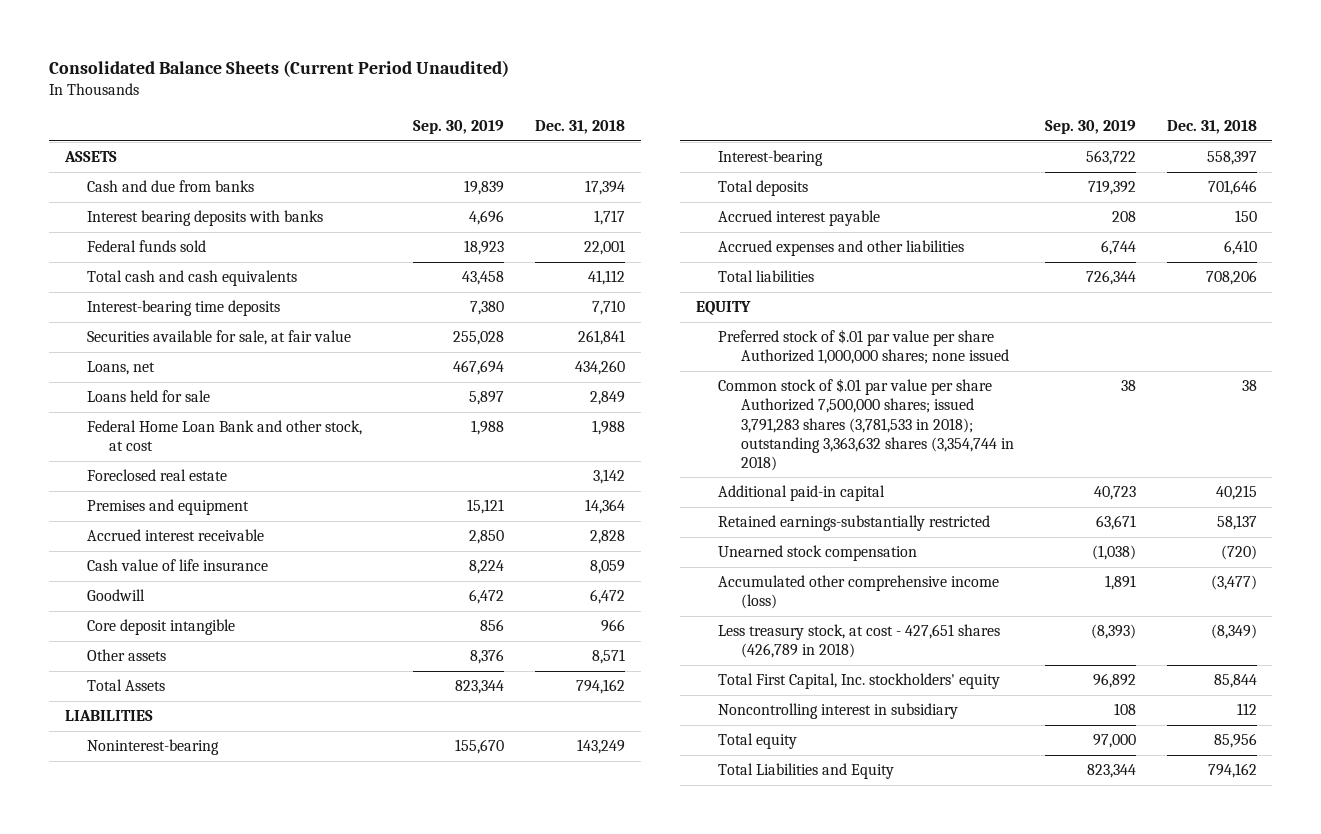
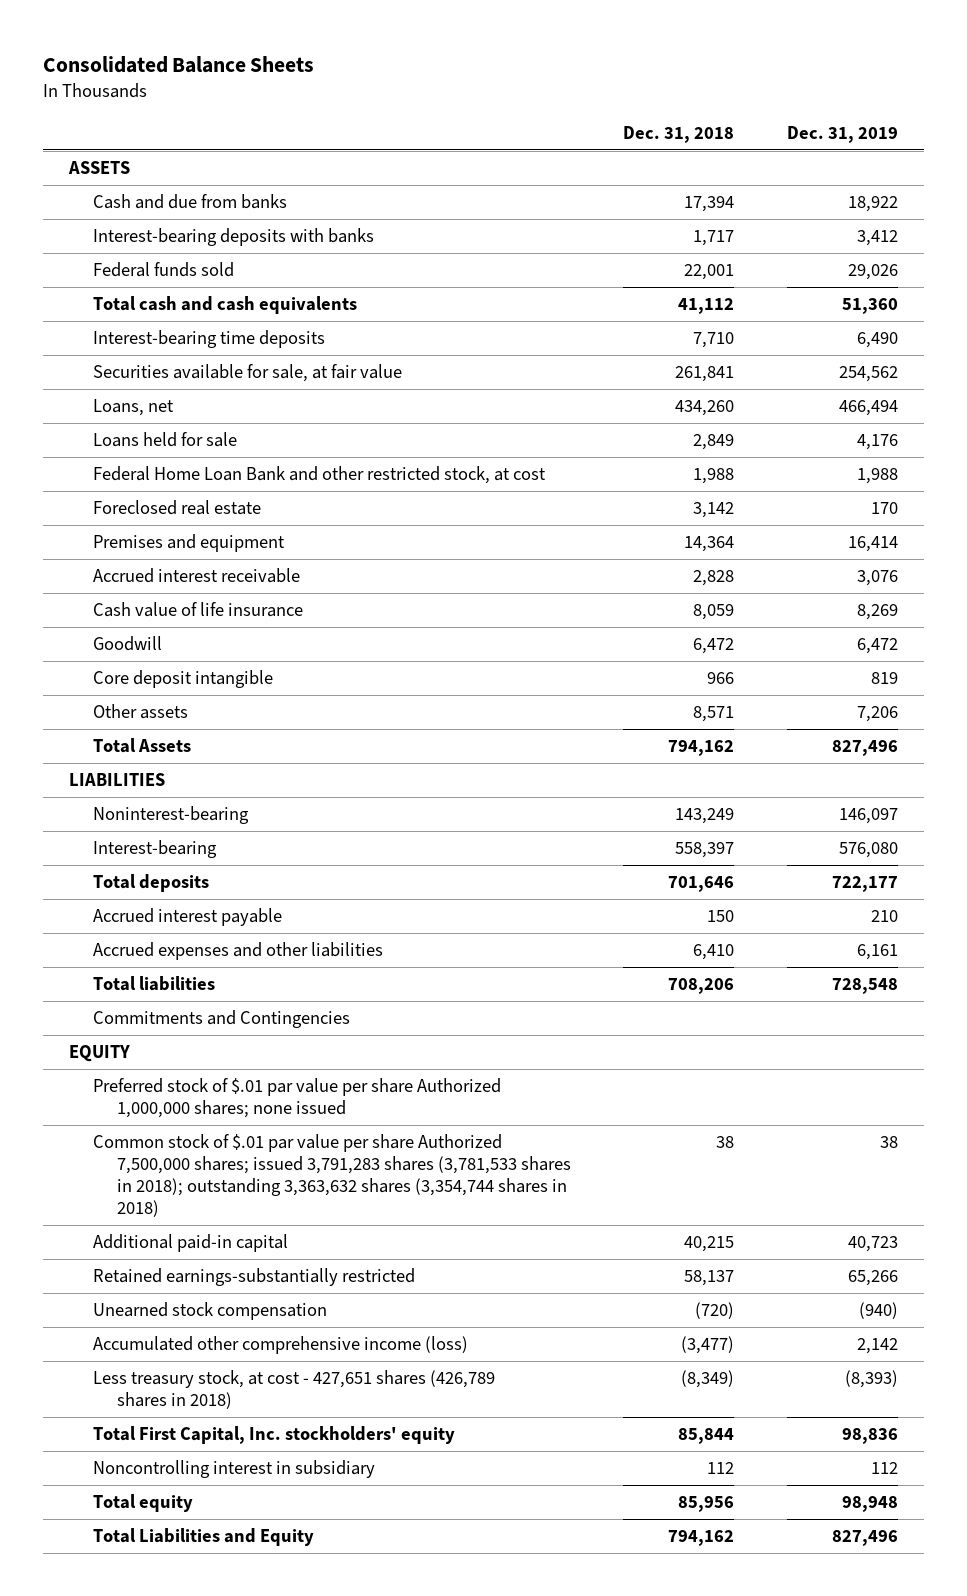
[49,59,510,77] Consolidated Balance Sheets (Current Period Unaudited) -> [42,55,314,73] Consolidated Balance Sheets
[413,120,505,135] Sep. 30, 2019 -> none
none -> [786,125,898,143] Dec. 31, 2019
[87,210,324,227] Interest bearing deposits with banks -> [92,228,374,247] Interest-bearing deposits with banks
[87,420,363,452] Federal Home Loan Bank and other stock, at cost -> [92,466,546,485] Federal Home Loan Bank and other restricted stock, at cost
none -> [92,1010,350,1029] Commitments and Contingencies
[718,378,1014,471] Common stock of $.01 par value per share Authorized 7,500,000 shares; issued 3,791,283 shares (3,781,533 in 2018); outstanding 3,363,632 shares (3,354,744 in 2018) -> [92,1134,571,1217] Common stock of $.01 par value per share Authorized 7,500,000 shares; issued 3,791,283 shares (3,781,533 shares in 2018); outstanding 3,363,632 shares (3,354,744 shares in 2018)
[718,624,1001,659] Less treasury stock, at cost - 427,651 shares (426,789 in 2018) -> [92,1370,495,1410] Less treasury stock, at cost - 427,651 shares (426,789 shares in 2018)

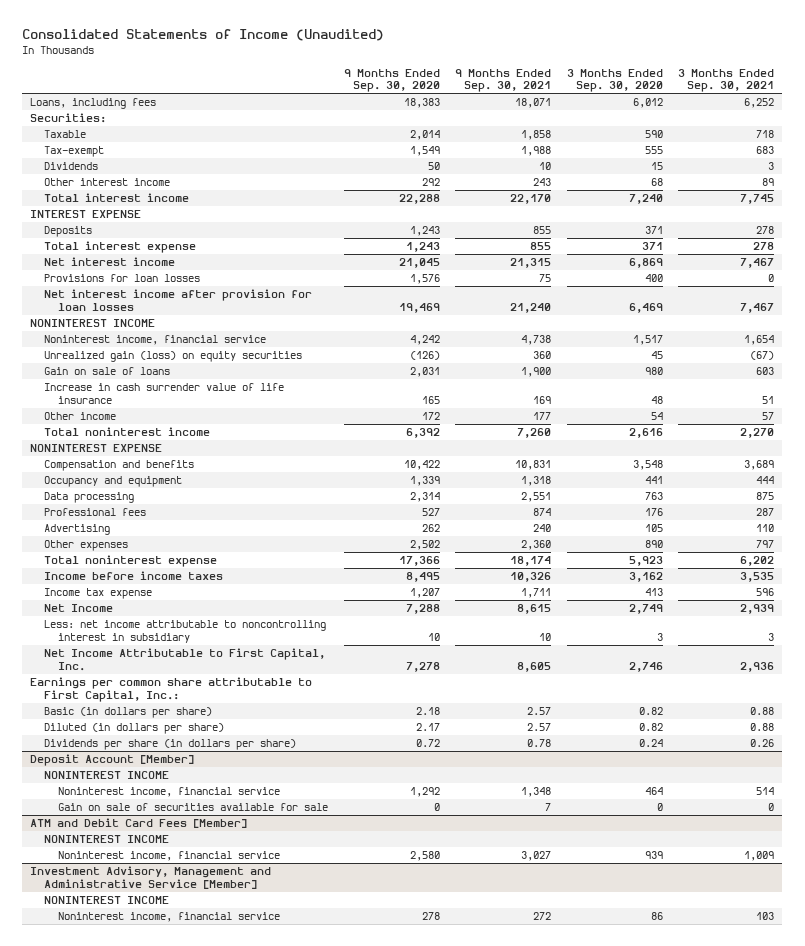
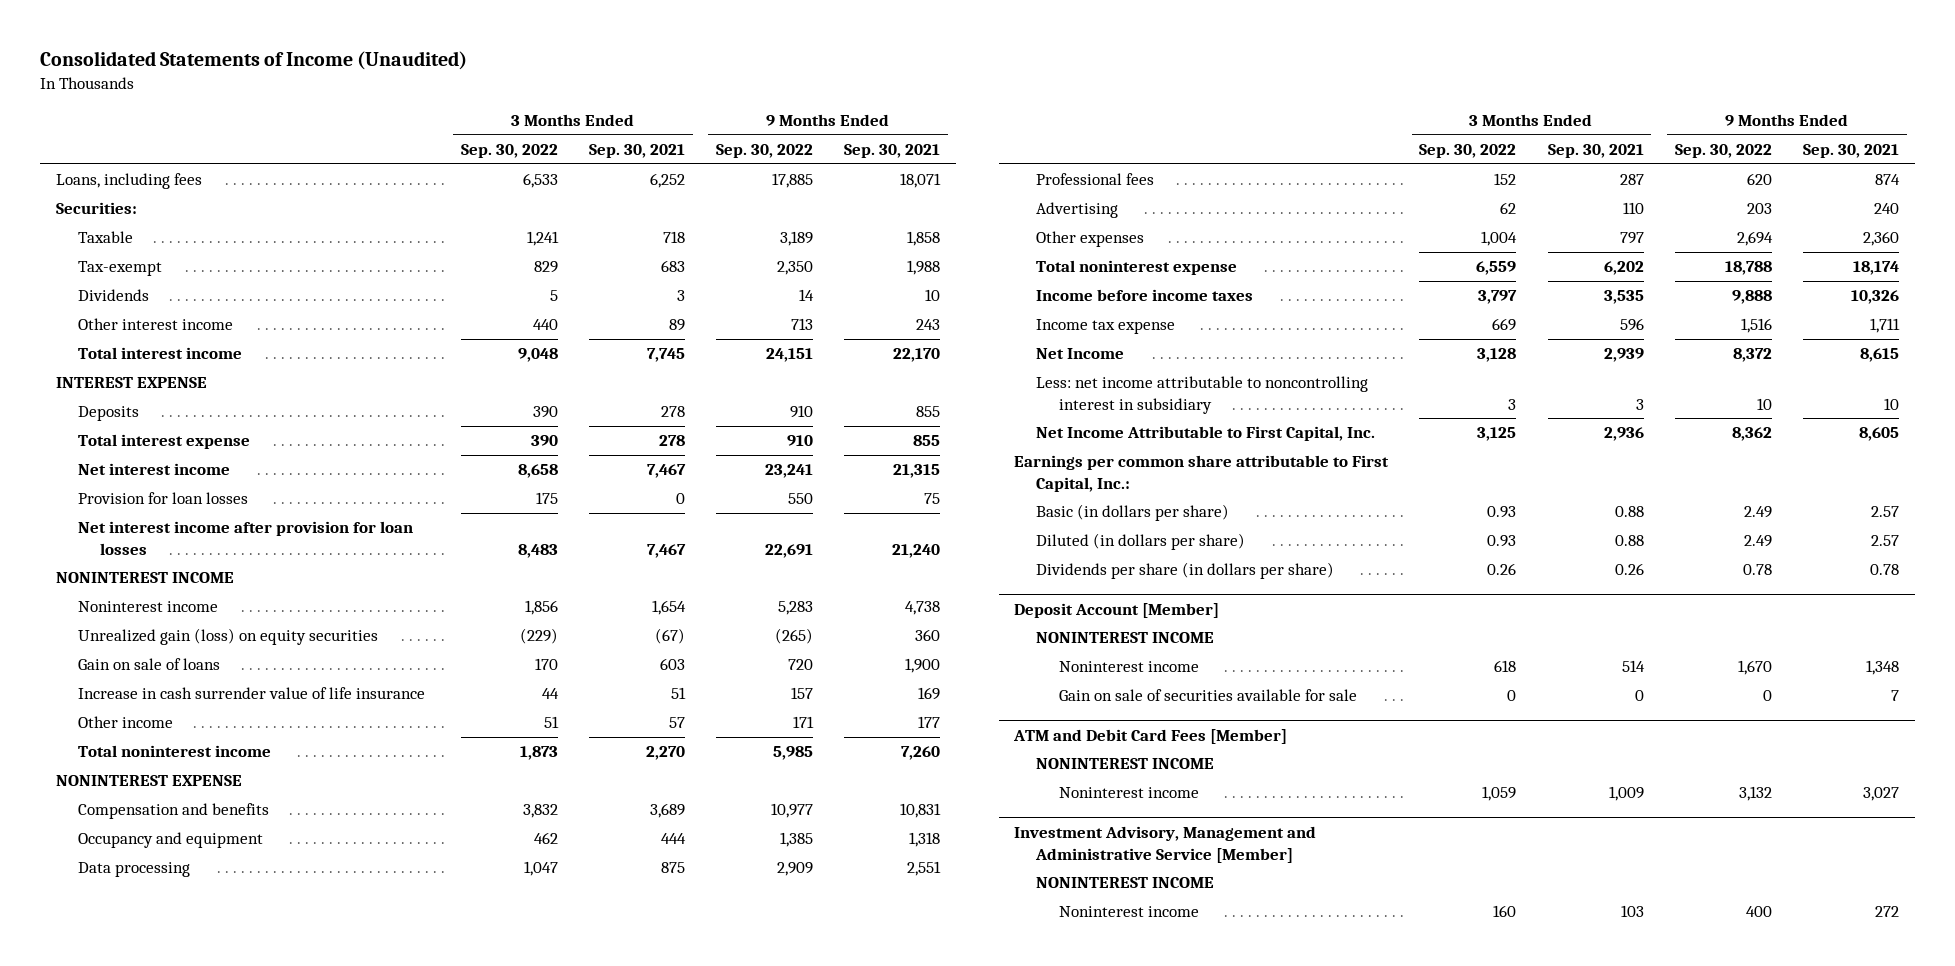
[343,68,440,93] 9 Months Ended Sep. 30, 2020 -> none
[566,68,663,93] 3 Months Ended Sep. 30, 2020 -> none
none -> [460,144,558,159] Sep. 30, 2022
none -> [716,144,814,159] Sep. 30, 2022
[44,274,201,283] Provisions for loan losses -> [77,492,248,505] Provision for loan losses
[44,335,267,346] Noninterest income, financial service -> [77,601,218,613] Noninterest income
[57,787,280,798] Noninterest income, financial service -> [1058,661,1199,673] Noninterest income
[57,851,280,862] Noninterest income, financial service -> [1058,787,1199,799] Noninterest income
[57,912,280,923] Noninterest income, financial service -> [1058,906,1199,918] Noninterest income

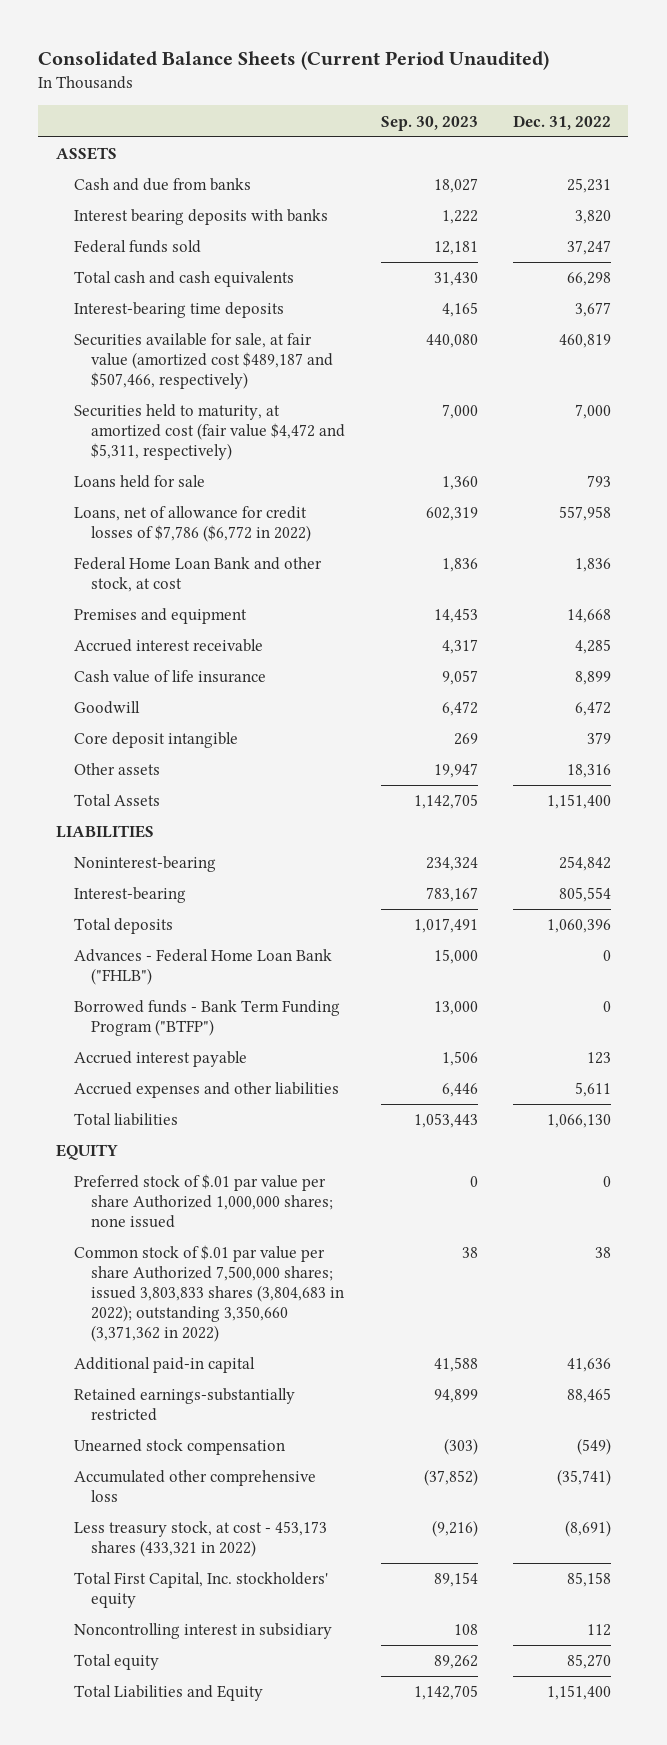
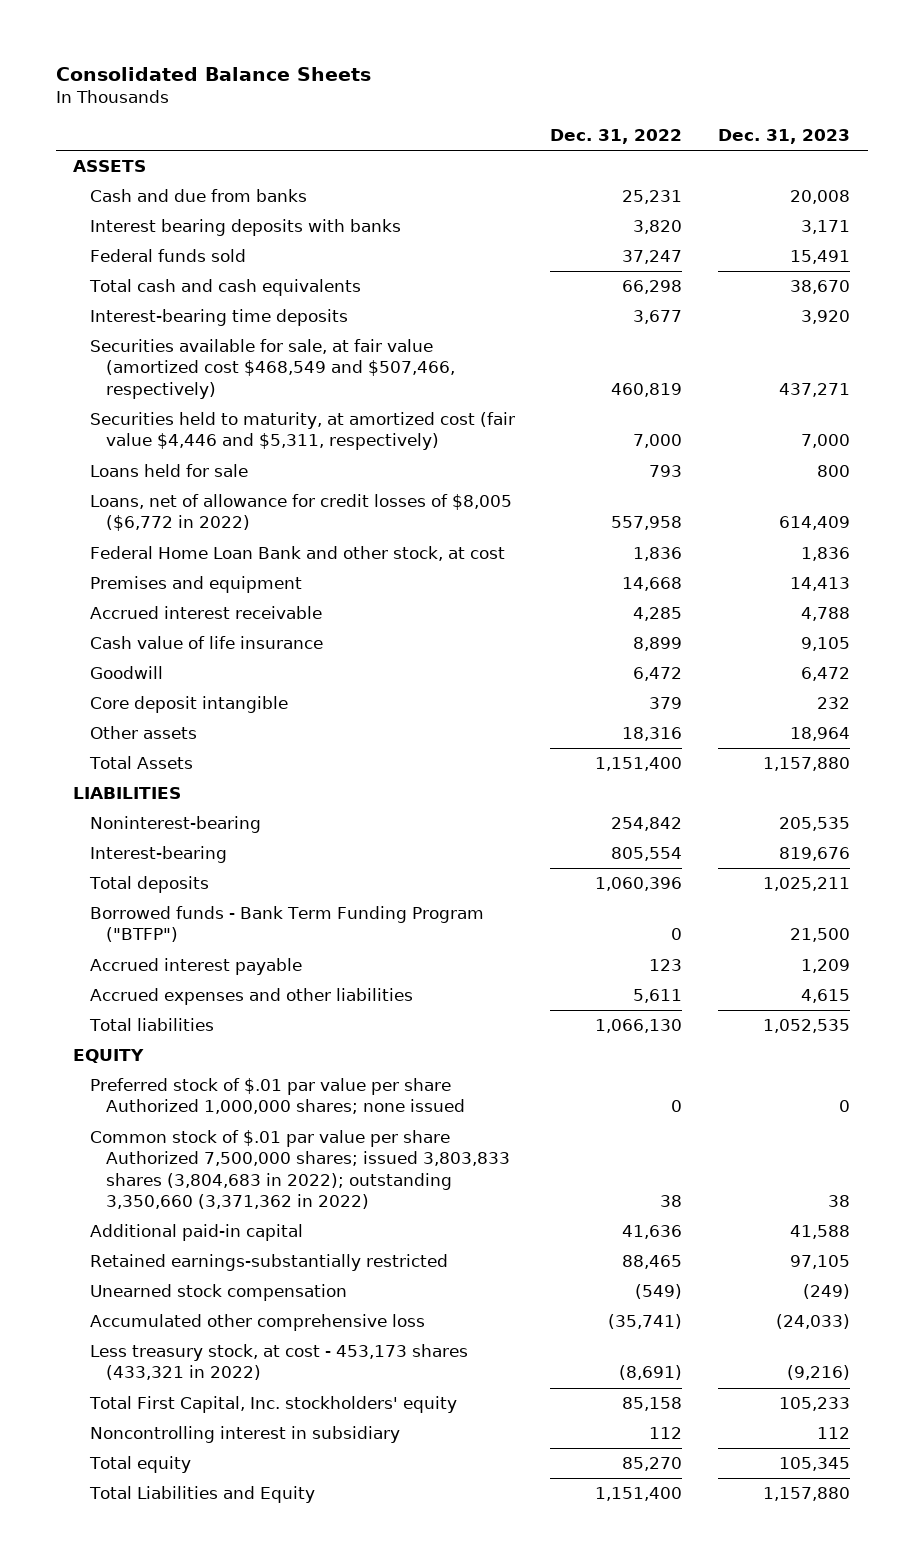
[38,50,550,70] Consolidated Balance Sheets (Current Period Unaudited) -> [55,67,371,82] Consolidated Balance Sheets
[380,115,478,131] Sep. 30, 2023 -> none
none -> [718,128,851,144] Dec. 31, 2023
[73,333,334,389] Securities available for sale, at fair value (amortized cost $489,187 and $507,466, respectively) -> [89,339,456,399] Securities available for sale, at fair value (amortized cost $468,549 and $507,466, respectively)
[73,404,346,460] Securities held to maturity, at amortized cost (fair value $4,472 and $5,311, respectively) -> [89,412,515,451] Securities held to maturity, at amortized cost (fair value $4,446 and $5,311, respectively)
[73,506,312,543] Loans, net of allowance for credit losses of $7,786 ($6,772 in 2022) -> [89,494,512,532] Loans, net of allowance for credit losses of $8,005 ($6,772 in 2022)
[73,949,332,986] Advances - Federal Home Loan Bank ("FHLB") -> none

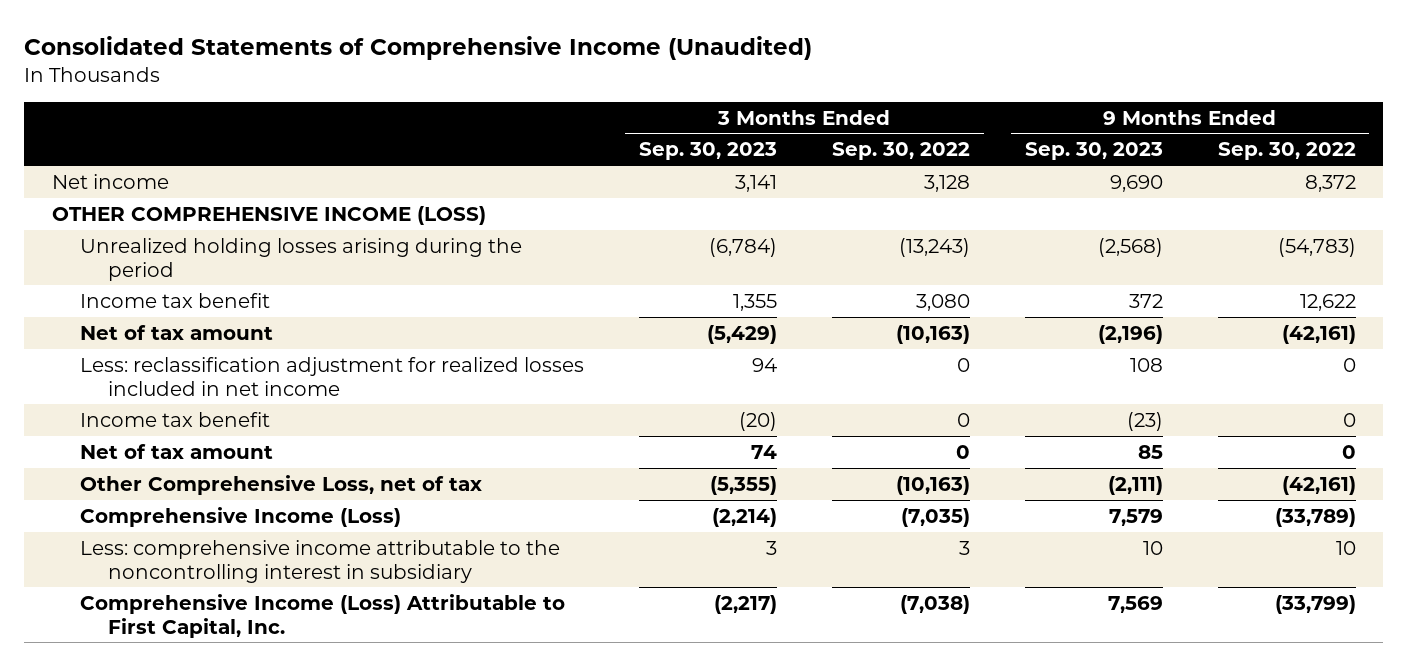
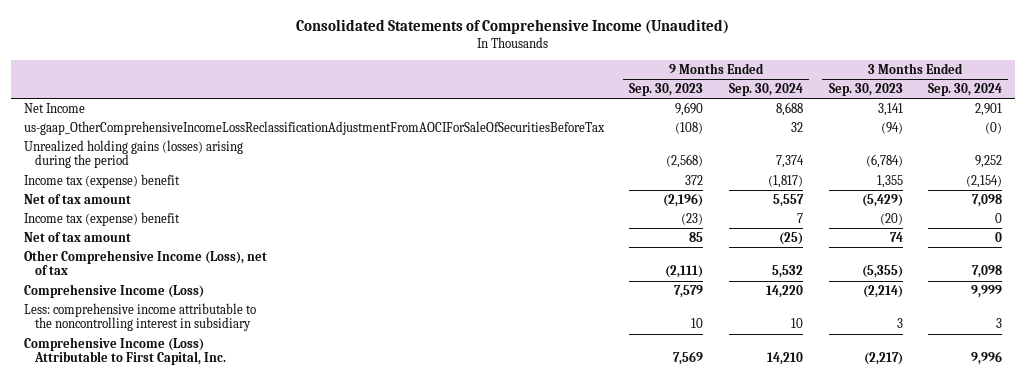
[831,142,970,161] Sep. 30, 2022 -> none
[1217,142,1356,161] Sep. 30, 2022 -> none
none -> [728,83,803,97] Sep. 30, 2024
none -> [928,83,1003,97] Sep. 30, 2024
[51,205,486,225] OTHER COMPREHENSIVE INCOME (LOSS) -> none
[51,173,169,189] Net income -> [23,102,85,113] Net Income
none -> [23,120,605,135] us-gaap_OtherComprehensiveIncomeLossReclassificationAdjustmentFromAOCIForSaleOfSecuritiesBeforeTax
[79,237,522,281] Unrealized holding losses arising during the period -> [23,139,243,169] Unrealized holding gains (losses) arising during the period
[79,292,270,308] Income tax benefit -> [23,173,180,188] Income tax (expense) benefit
[79,356,584,396] Less: reclassification adjustment for realized losses included in net income -> none
[79,411,270,427] Income tax benefit -> [23,211,180,226] Income tax (expense) benefit
[79,474,482,495] Other Comprehensive Loss, net of tax -> [23,249,267,276] Other Comprehensive Income (Loss), net of tax

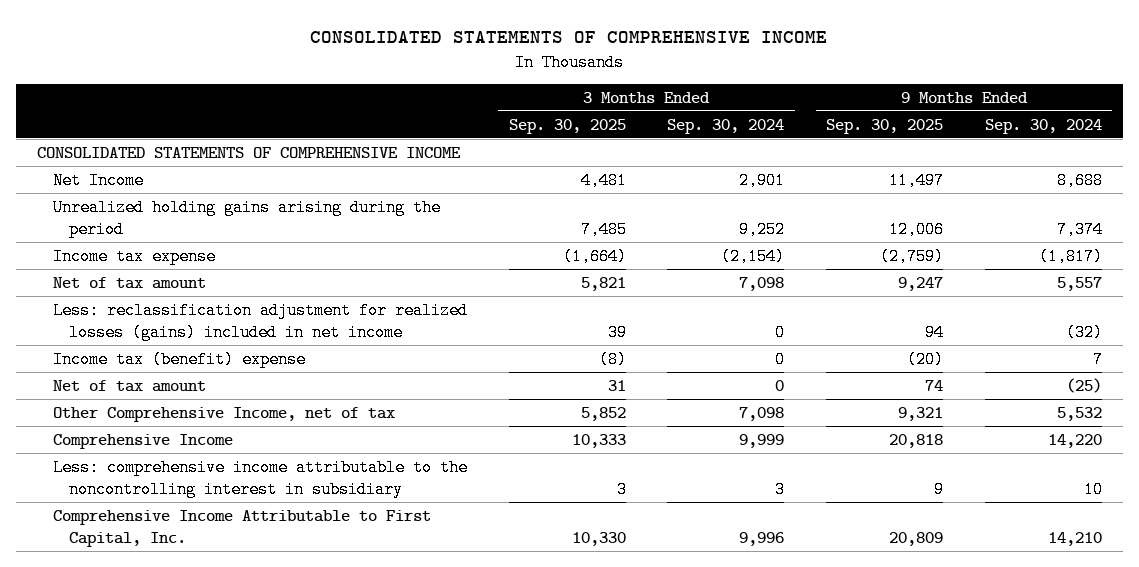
[295,18,729,34] Consolidated Statements of Comprehensive Income (Unaudited) -> [310,31,828,44] CONSOLIDATED STATEMENTS OF COMPREHENSIVE INCOME
[629,83,704,97] Sep. 30, 2023 -> none
[828,83,903,97] Sep. 30, 2023 -> none
none -> [508,118,626,134] Sep. 30, 2025
none -> [826,118,944,134] Sep. 30, 2025
none -> [37,146,462,158] CONSOLIDATED STATEMENTS OF COMPREHENSIVE INCOME
[23,120,605,135] us-gaap_OtherComprehensiveIncomeLossReclassificationAdjustmentFromAOCIForSaleOfSecuritiesBeforeTax -> none
[23,139,243,169] Unrealized holding gains (losses) arising during the period -> [52,198,441,238] Unrealized holding gains arising during the period
[23,173,180,188] Income tax (expense) benefit -> [52,247,216,265] Income tax expense
none -> [52,301,468,341] Less: reclassification adjustment for realized losses (gains) included in net income
[23,211,180,226] Income tax (expense) benefit -> [52,350,306,368] Income tax (benefit) expense
[23,249,267,276] Other Comprehensive Income (Loss), net of tax -> [52,406,395,422] Other Comprehensive Income, net of tax
[23,283,204,298] Comprehensive Income (Loss) -> [52,433,233,449] Comprehensive Income
[23,336,227,366] Comprehensive Income (Loss) Attributable to First Capital, Inc. -> [52,509,431,547] Comprehensive Income Attributable to First Capital, Inc.

